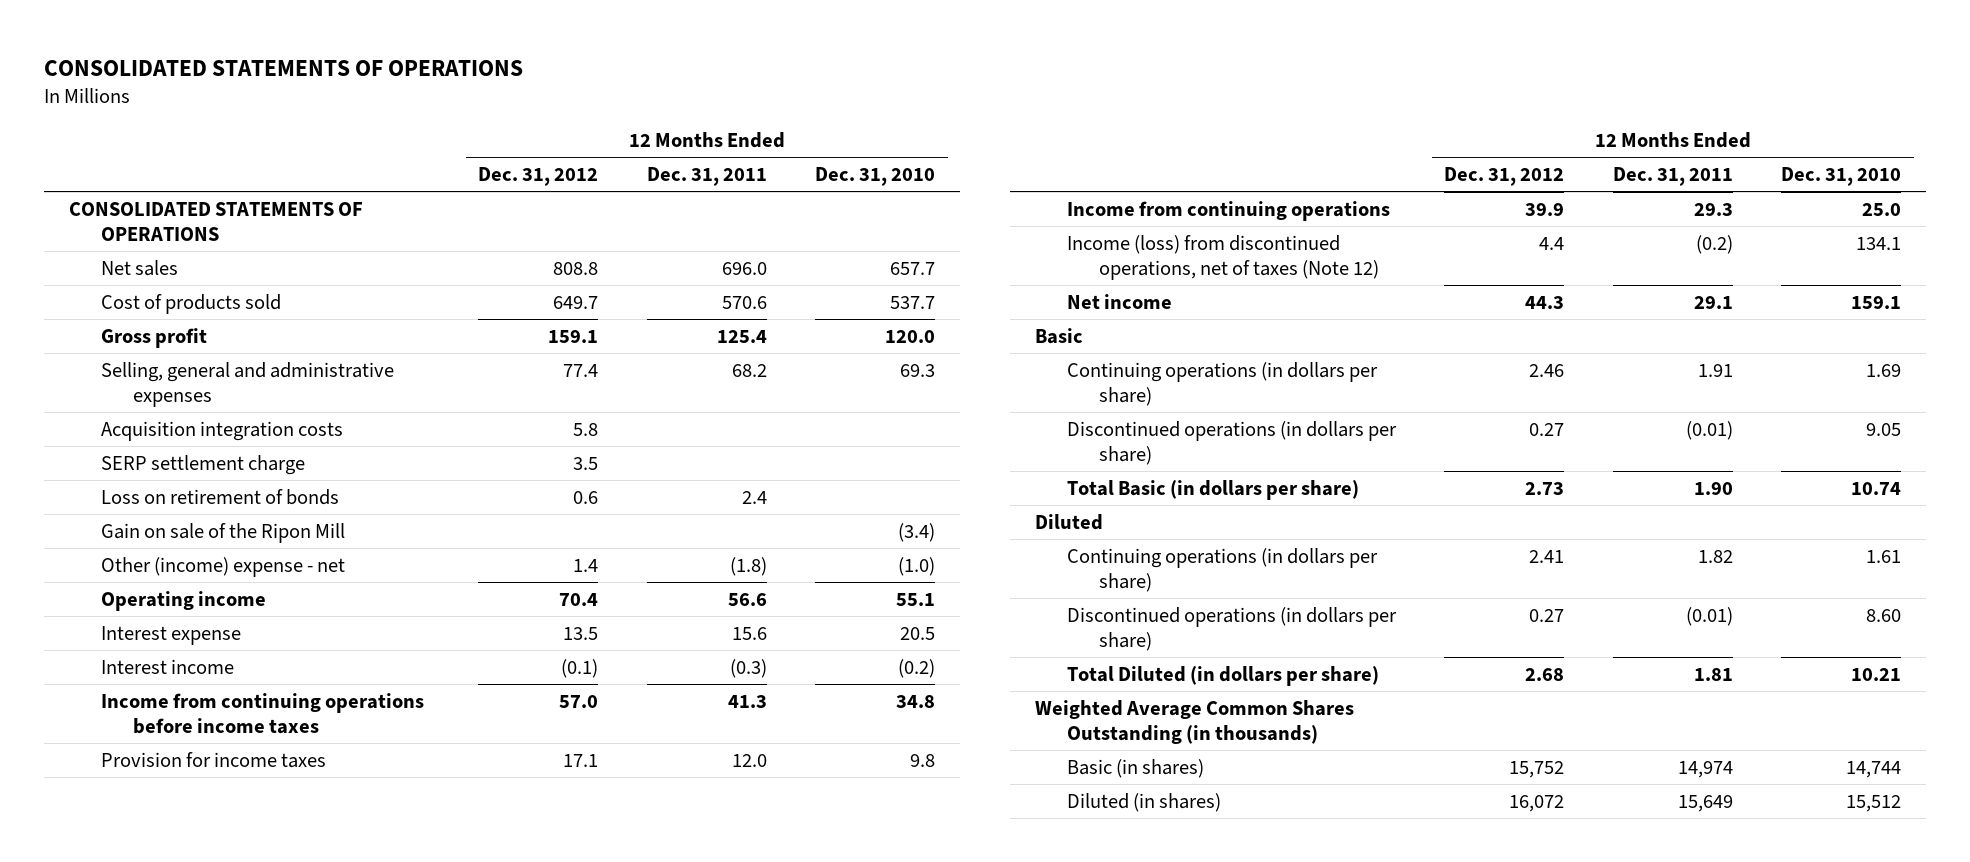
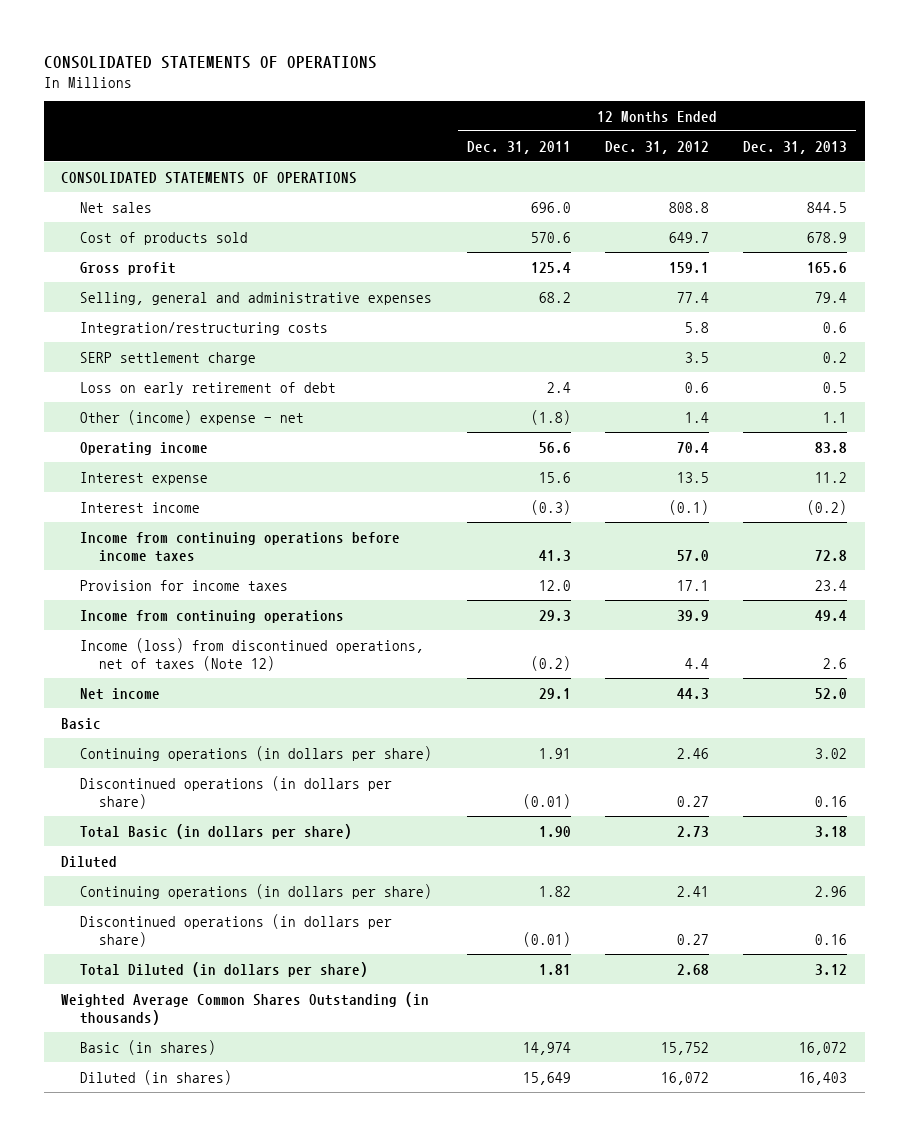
[815,167,936,187] Dec. 31, 2010 -> none
none -> [743,140,848,154] Dec. 31, 2013
[100,420,343,441] Acquisition integration costs -> [80,321,329,335] Integration/restructuring costs
[100,522,345,543] Gain on sale of the Ripon Mill -> none
[100,488,339,505] Loss on retirement of bonds -> [80,381,337,395] Loss on early retirement of debt

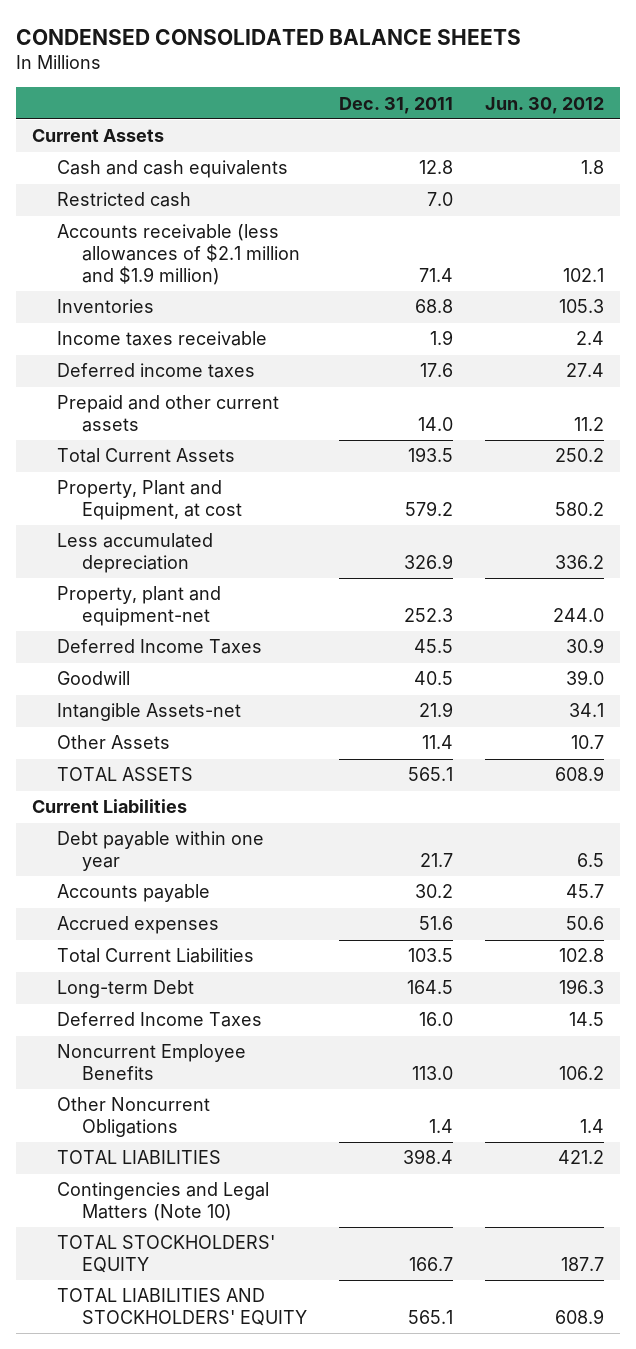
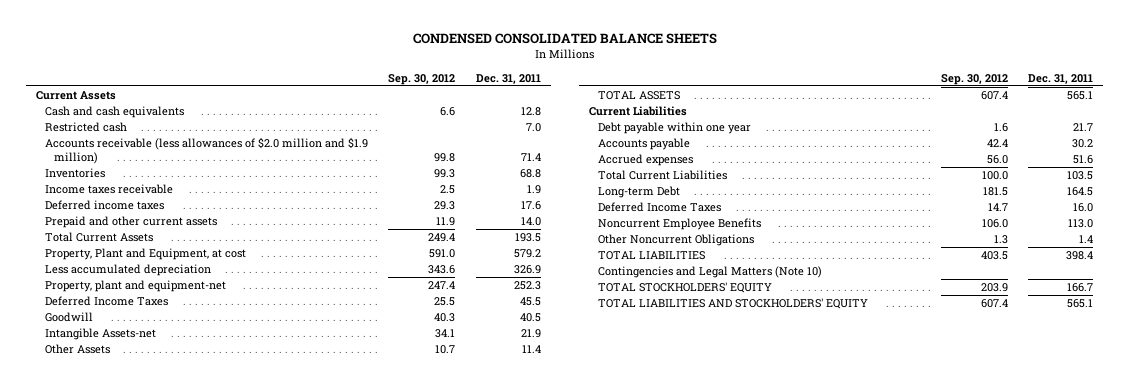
[484,96,604,114] Jun. 30, 2012 -> none
none -> [388,73,456,85] Sep. 30, 2012
[57,224,300,285] Accounts receivable (less allowances of $2.1 million and $1.9 million) -> [45,137,369,164] Accounts receivable (less allowances of $2.0 million and $1.9 million)

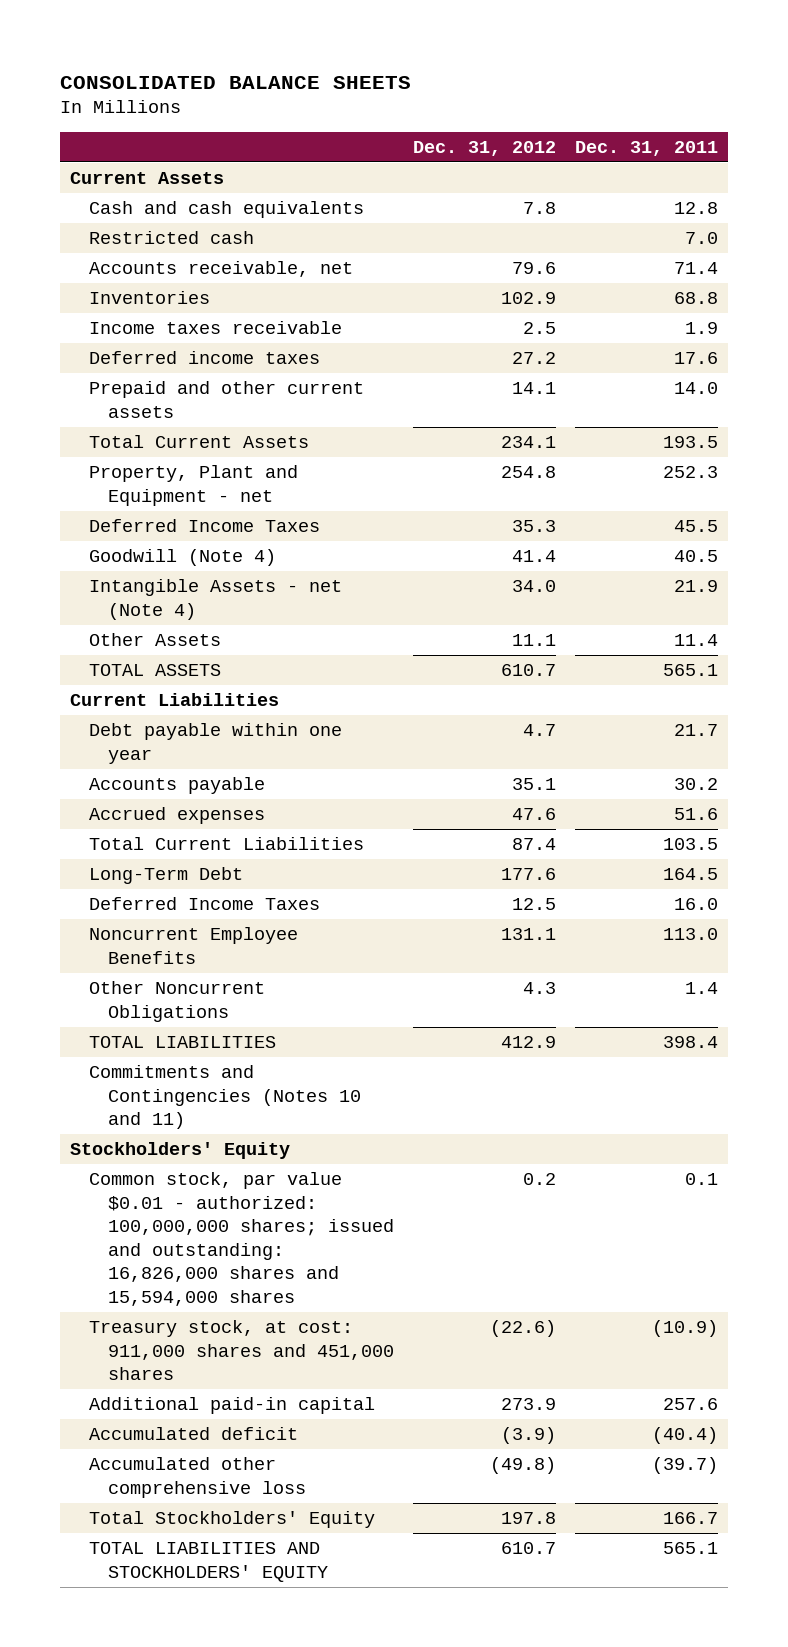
[412,33,717,45] CONDENSED CONSOLIDATED BALANCE SHEETS -> [60,75,412,89] CONSOLIDATED BALANCE SHEETS
[388,73,456,85] Sep. 30, 2012 -> none
none -> [412,140,556,156] Dec. 31, 2012
[45,137,369,164] Accounts receivable (less allowances of $2.0 million and $1.9 million) -> [88,261,353,278] Accounts receivable, net
[45,248,247,261] Property, Plant and Equipment, at cost -> none
[45,264,212,277] Less accumulated depreciation -> none
[45,280,227,293] Property, plant and equipment-net -> [88,465,298,506] Property, Plant and Equipment - net
[45,312,94,323] Goodwill -> [88,549,276,567] Goodwill (Note 4)
[45,328,157,341] Intangible Assets-net -> [88,579,342,620] Intangible Assets - net (Note 4)
[597,186,680,199] Long-term Debt -> [88,867,243,885] Long-Term Debt
[597,266,822,279] Contingencies and Legal Matters (Note 10) -> [88,1065,361,1130] Commitments and Contingencies (Notes 10 and 11)
none -> [70,1142,291,1160] Stockholders' Equity
none -> [88,1172,394,1306] Common stock, par value $0.01 - authorized: 100,000,000 shares; issued and outstanding: 16,826,000 shares and 15,594,000 shares
none -> [88,1320,394,1381] Treasury stock, at cost: 911,000 shares and 451,000 shares
none -> [88,1397,375,1415] Additional paid-in capital
none -> [88,1427,298,1441] Accumulated deficit
none -> [88,1457,306,1498] Accumulated other comprehensive loss
[597,282,772,294] TOTAL STOCKHOLDERS' EQUITY -> [88,1511,375,1529] Total Stockholders' Equity

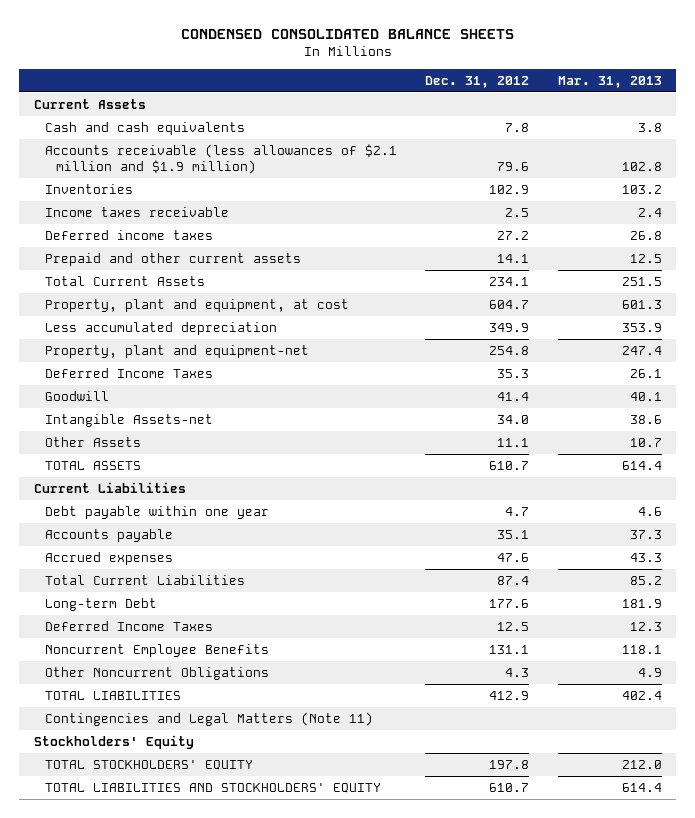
[60,75,412,89] CONSOLIDATED BALANCE SHEETS -> [180,29,514,40] CONDENSED CONSOLIDATED BALANCE SHEETS
[575,140,719,156] Dec. 31, 2011 -> none
none -> [557,75,662,88] Mar. 31, 2013
[88,231,254,245] Restricted cash -> none
[88,261,353,278] Accounts receivable, net -> [44,143,397,175] Accounts receivable (less allowances of $2.1 million and $1.9 million)
none -> [44,298,349,312] Property, plant and equipment, at cost
none -> [44,321,277,335] Less accumulated depreciation
[88,465,298,506] Property, Plant and Equipment - net -> [44,344,309,358] Property, plant and equipment-net
[88,549,276,567] Goodwill (Note 4) -> [44,390,109,401] Goodwill
[88,579,342,620] Intangible Assets - net (Note 4) -> [44,413,213,427] Intangible Assets-net
[88,867,243,885] Long-Term Debt -> [44,597,157,611] Long-term Debt
[88,1065,361,1130] Commitments and Contingencies (Notes 10 and 11) -> [44,711,373,726] Contingencies and Legal Matters (Note 11)
[88,1172,394,1306] Common stock, par value $0.01 - authorized: 100,000,000 shares; issued and outstanding: 16,826,000 shares and 15,594,000 shares -> none
[88,1320,394,1381] Treasury stock, at cost: 911,000 shares and 451,000 shares -> none
[88,1397,375,1415] Additional paid-in capital -> none
[88,1427,298,1441] Accumulated deficit -> none
[88,1457,306,1498] Accumulated other comprehensive loss -> none
[88,1511,375,1529] Total Stockholders' Equity -> [44,759,253,770] TOTAL STOCKHOLDERS' EQUITY

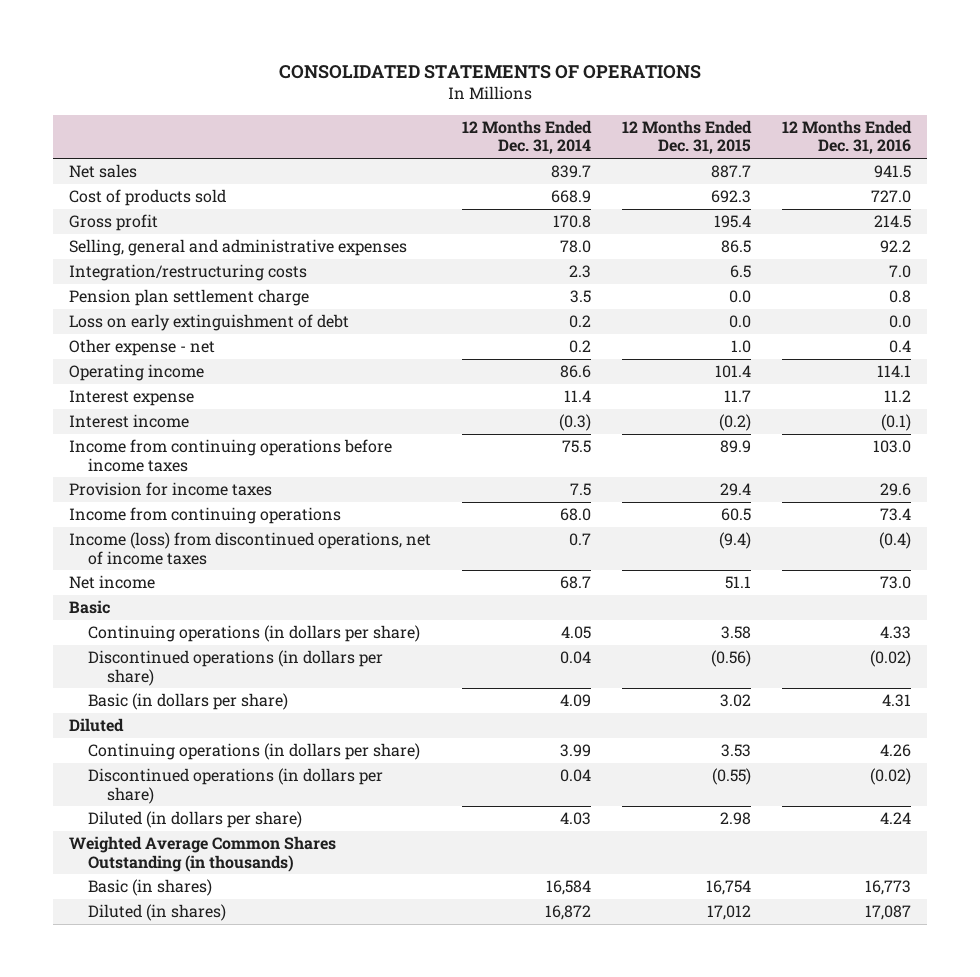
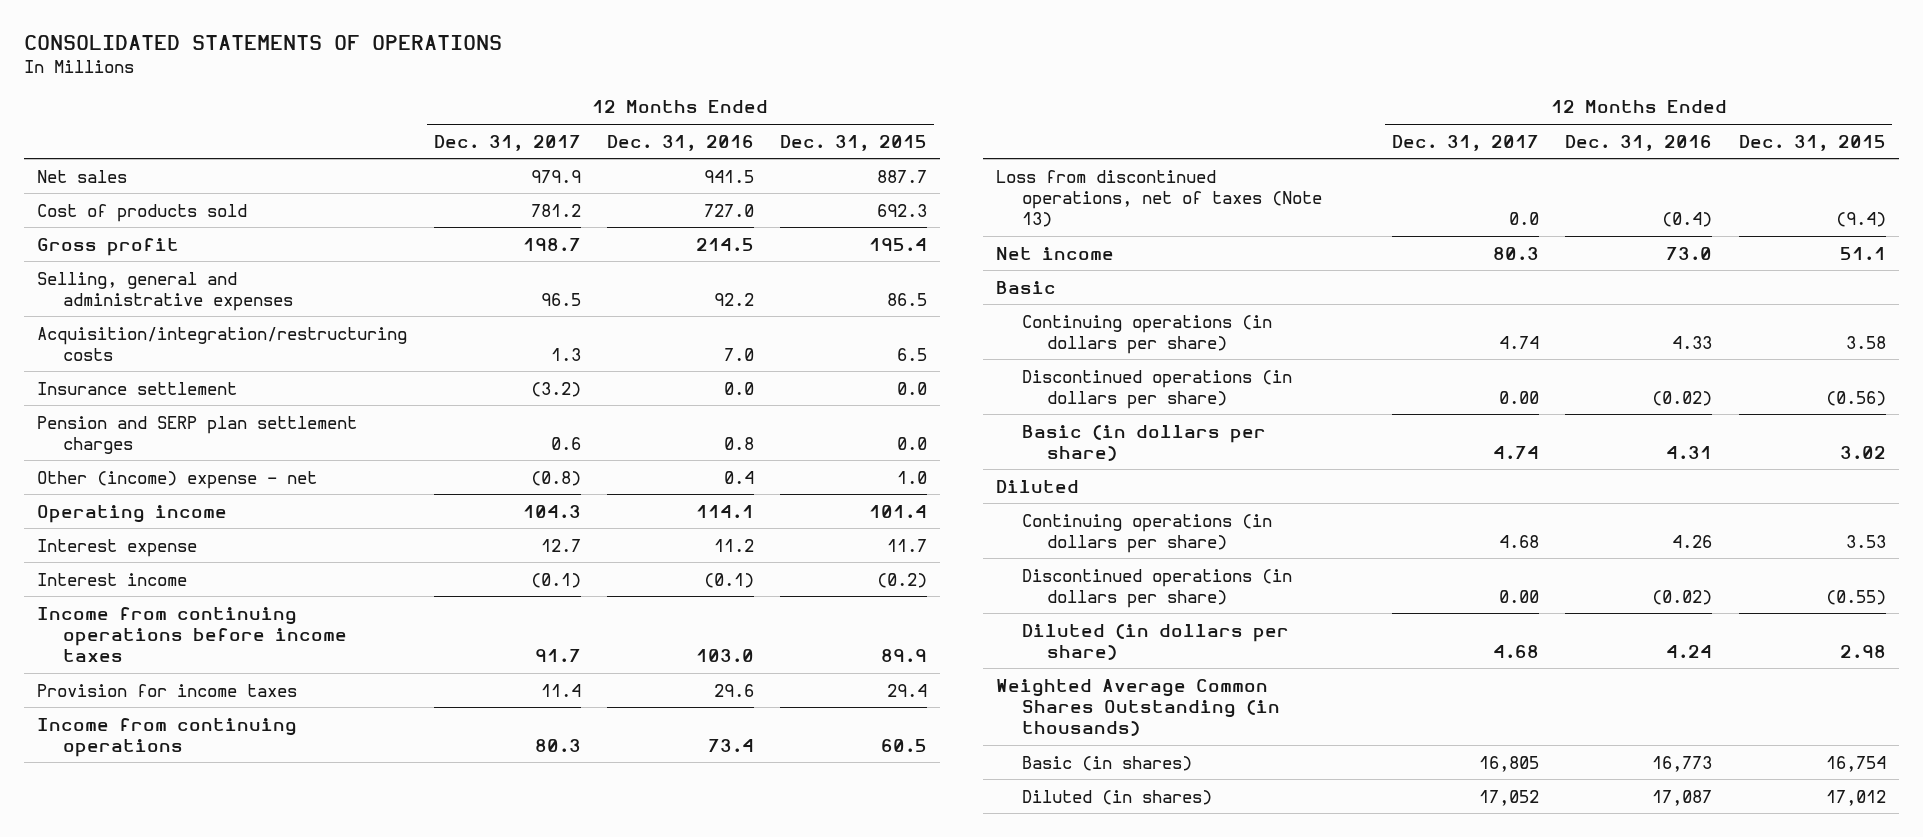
[462,119,593,155] 12 Months Ended Dec. 31, 2014 -> none
none -> [433,134,581,151] Dec. 31, 2017
[68,314,349,332] Loss on early extinguishment of debt -> none
[68,264,307,282] Integration/restructuring costs -> [37,326,408,361] Acquisition/integration/restructuring costs
none -> [37,381,238,395] Insurance settlement
[68,289,309,307] Pension plan settlement charge -> [37,415,358,454] Pension and SERP plan settlement charges
[68,339,215,357] Other expense - net -> [37,470,318,489] Other (income) expense - net
[68,532,431,565] Income (loss) from discontinued operations, net of income taxes -> [995,169,1322,228] Loss from discontinued operations, net of taxes (Note 13)

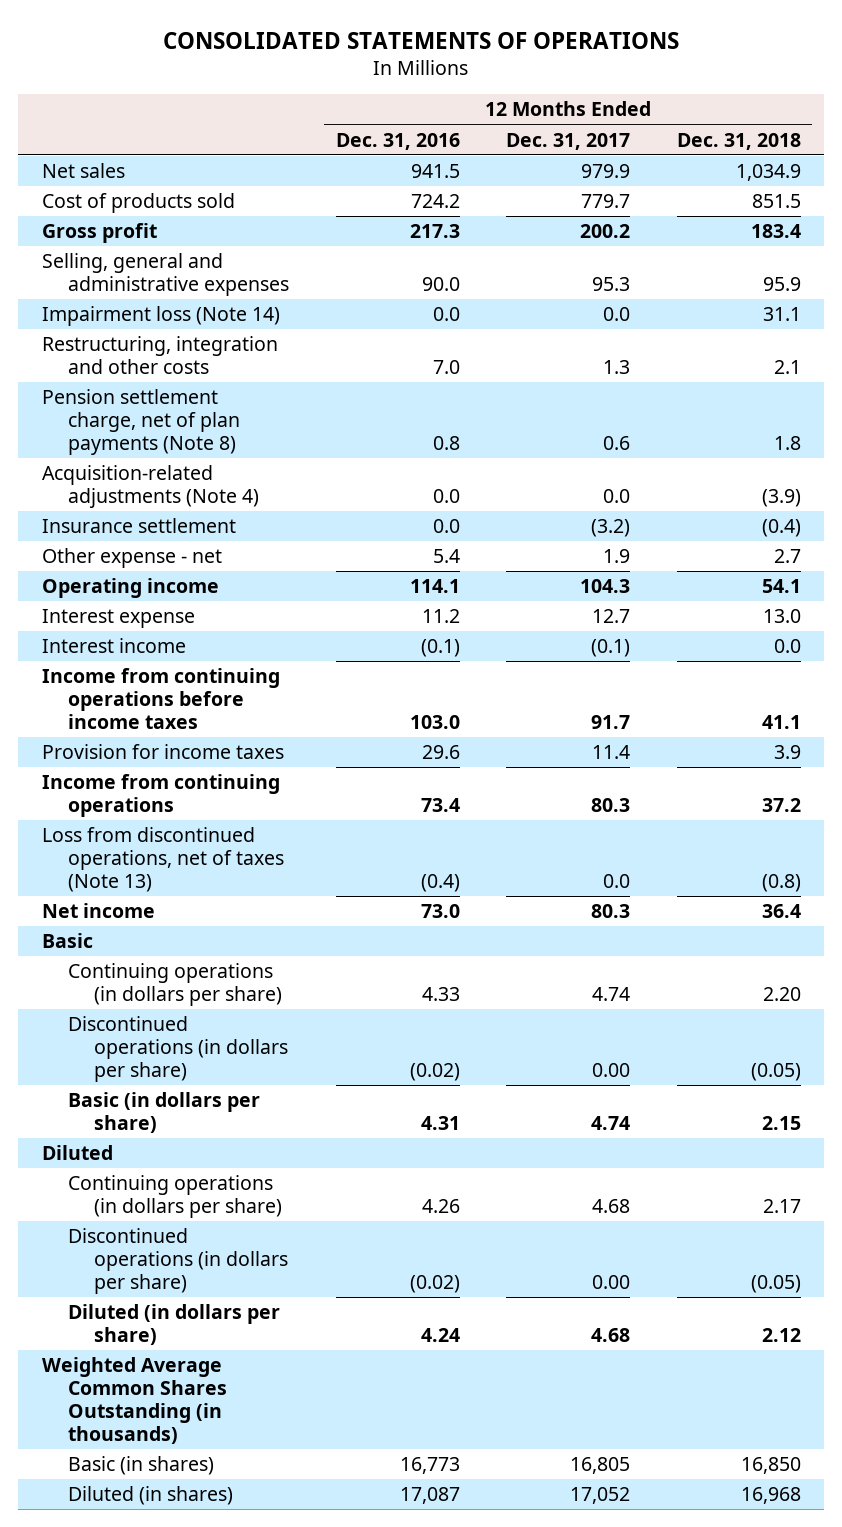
[780,134,928,151] Dec. 31, 2015 -> none
none -> [676,132,801,150] Dec. 31, 2018
[530,203,581,217] 781.2 -> [581,194,631,209] 779.7
[703,203,754,217] 727.0 -> [410,194,460,209] 724.2
[522,237,581,251] 198.7 -> [580,224,631,239] 200.2
[695,237,754,251] 214.5 -> [409,224,460,239] 217.3
[540,292,581,306] 96.5 -> [592,277,631,292] 95.3
[713,292,754,306] 92.2 -> [421,277,460,292] 90.0
none -> [41,306,280,327] Impairment loss (Note 14)
[37,326,408,361] Acquisition/integration/restructuring costs -> [41,336,278,375] Restructuring, integration and other costs
none -> [41,389,240,456] Pension settlement charge, net of plan payments (Note 8)
none -> [41,465,259,509] Acquisition-related adjustments (Note 4)
[37,415,358,454] Pension and SERP plan settlement charges -> none
[37,470,318,489] Other (income) expense - net -> [41,548,222,569] Other expense - net
[530,470,581,486] (0.8) -> [603,549,631,564] 1.9
[723,470,754,484] 0.4 -> [432,549,460,564] 5.4

